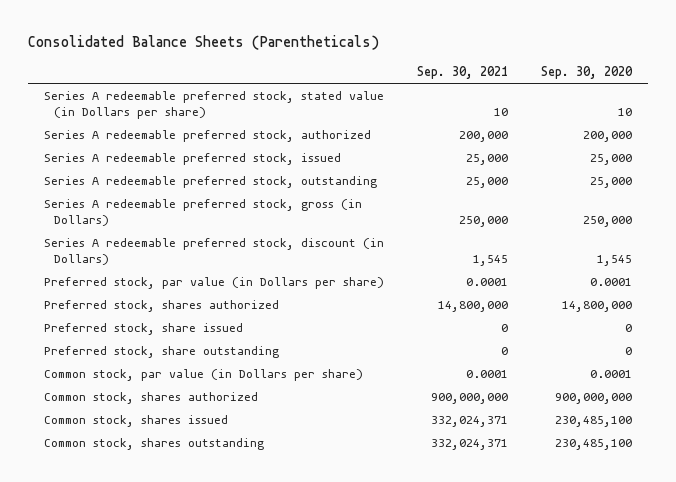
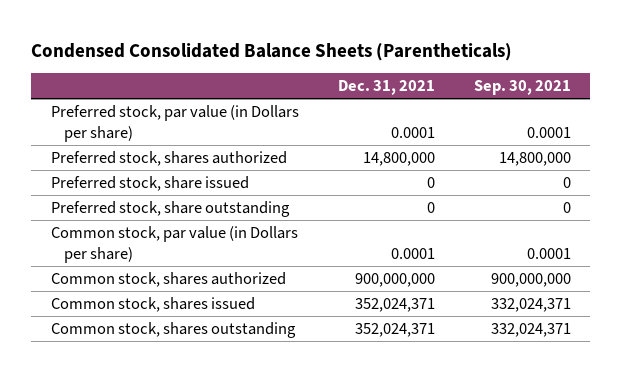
[27,35,379,51] Consolidated Balance Sheets (Parentheticals) -> [31,42,513,61] Condensed Consolidated Balance Sheets (Parentheticals)
[540,65,633,79] Sep. 30, 2020 -> none
none -> [337,80,435,96] Dec. 31, 2021
[43,90,384,120] Series A redeemable preferred stock, stated value (in Dollars per share) -> none
[43,129,371,142] Series A redeemable preferred stock, authorized -> none
[43,152,341,165] Series A redeemable preferred stock, issued -> none
[43,175,377,188] Series A redeemable preferred stock, outstanding -> none
[43,198,362,227] Series A redeemable preferred stock, gross (in Dollars) -> none
[43,237,384,266] Series A redeemable preferred stock, discount (in Dollars) -> none

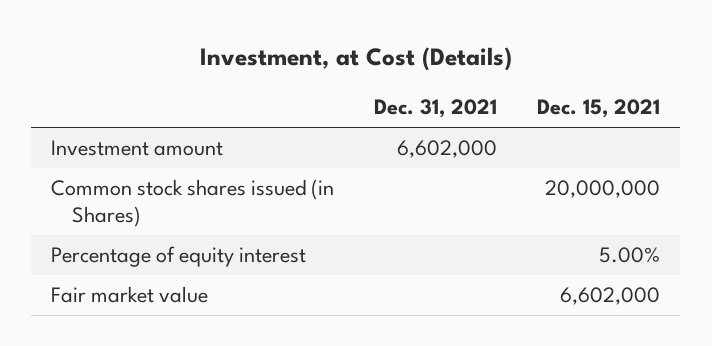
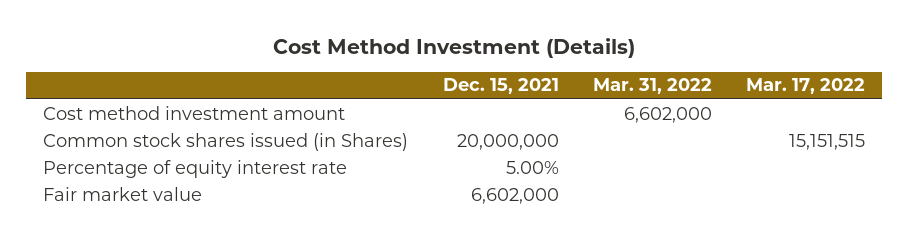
[199,47,512,72] Investment, at Cost (Details) -> [273,38,636,59] Cost Method Investment (Details)
[374,99,498,119] Dec. 31, 2021 -> none
none -> [592,78,712,95] Mar. 31, 2022
none -> [745,78,865,95] Mar. 17, 2022
[51,140,224,157] Investment amount -> [43,105,346,120] Cost method investment amount
[51,246,307,268] Percentage of equity interest -> [43,159,348,178] Percentage of equity interest rate

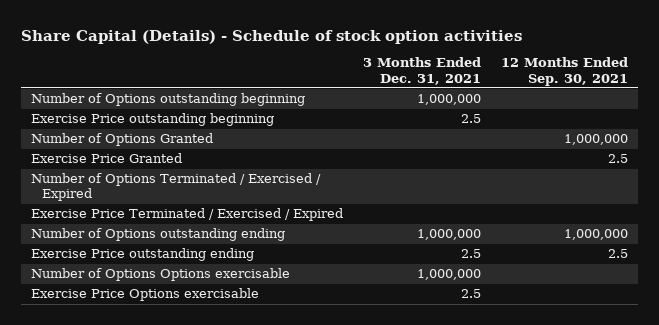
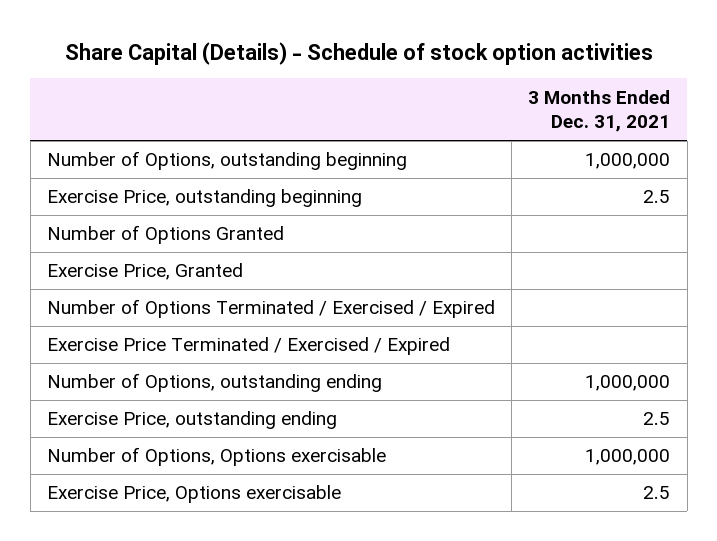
[501,57,629,86] 12 Months Ended Sep. 30, 2021 -> none
[31,93,306,107] Number of Options outstanding beginning -> [47,151,408,171] Number of Options, outstanding beginning
[31,113,275,127] Exercise Price outstanding beginning -> [47,189,363,208] Exercise Price, outstanding beginning
[31,153,183,164] Exercise Price Granted -> [47,263,244,281] Exercise Price, Granted
[31,228,286,242] Number of Options outstanding ending -> [47,373,383,393] Number of Options, outstanding ending
[31,248,255,262] Exercise Price outstanding ending -> [47,411,338,430] Exercise Price, outstanding ending
[31,268,291,282] Number of Options Options exercisable -> [47,447,387,467] Number of Options, Options exercisable
[31,288,260,302] Exercise Price Options exercisable -> [47,485,342,504] Exercise Price, Options exercisable

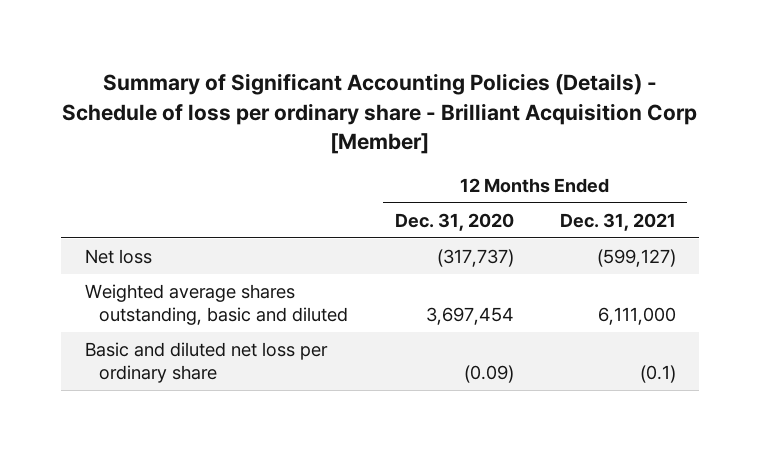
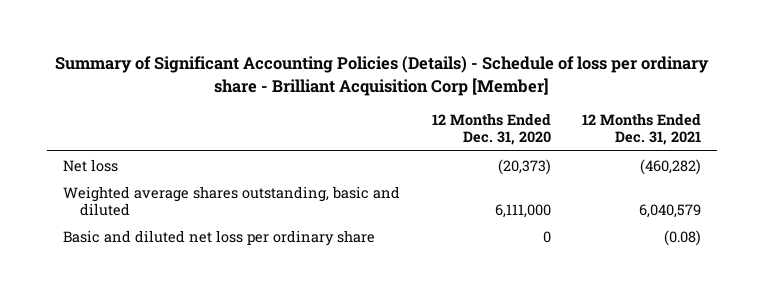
[436,249,514,268] (317,737) -> [497,158,551,175] (20,373)
[596,249,676,268] (599,127) -> [640,158,702,175] (460,282)
[425,307,514,326] 3,697,454 -> [494,203,551,218] 6,111,000
[597,307,676,326] 6,111,000 -> [639,203,702,218] 6,040,579
[463,365,514,384] (0.09) -> [542,230,551,243] 0
[639,365,676,384] (0.1) -> [664,229,702,246] (0.08)

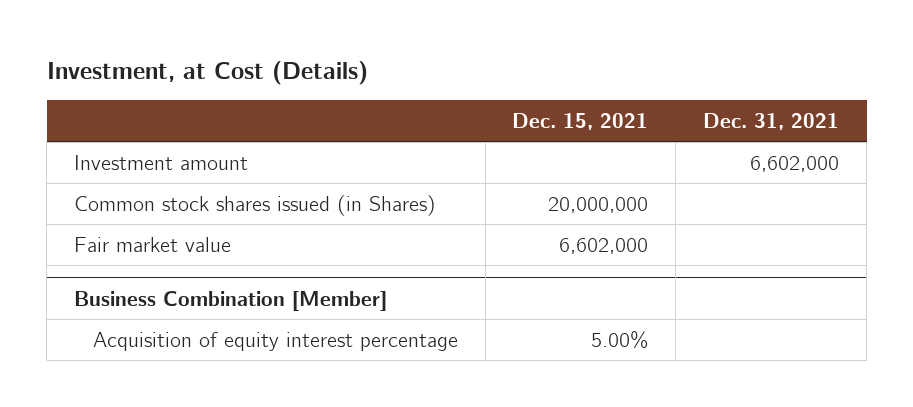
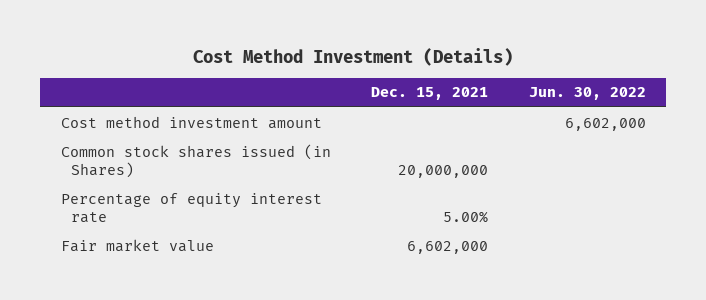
[46,61,368,86] Investment, at Cost (Details) -> [193,48,514,67] Cost Method Investment (Details)
[703,113,840,131] Dec. 31, 2021 -> none
none -> [528,87,646,101] Jun. 30, 2022
[73,154,248,170] Investment amount -> [60,115,322,129] Cost method investment amount
none -> [60,192,322,223] Percentage of equity interest rate
[73,290,387,311] Business Combination [Member] -> none
[92,331,458,351] Acquisition of equity interest percentage -> none

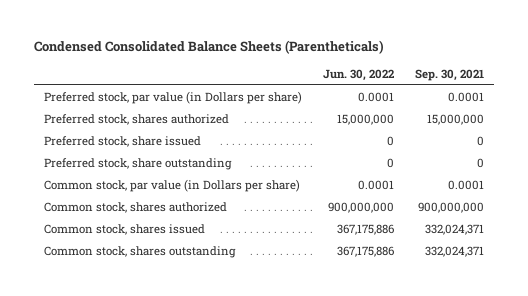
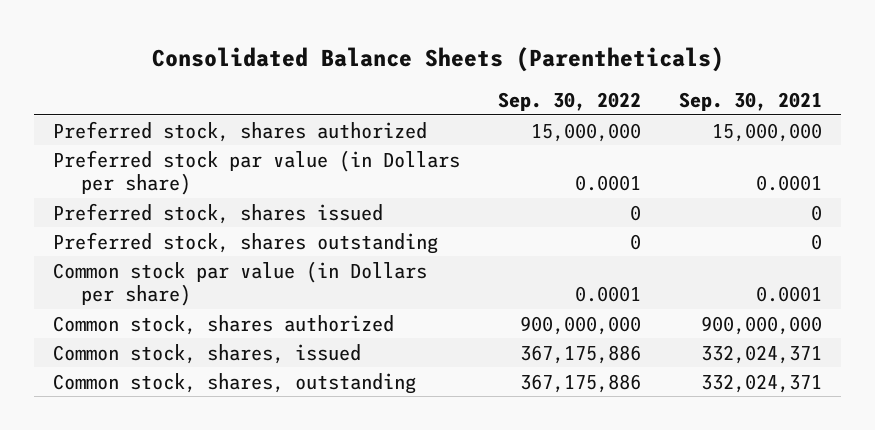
[33,40,384,55] Condensed Consolidated Balance Sheets (Parentheticals) -> [151,46,724,72] Consolidated Balance Sheets (Parentheticals)
[323,69,395,82] Jun. 30, 2022 -> none
none -> [498,92,642,112] Sep. 30, 2022
[44,91,303,105] Preferred stock, par value (in Dollars per share) -> none
none -> [53,149,461,196] Preferred stock par value (in Dollars per share)
[44,136,202,148] Preferred stock, share issued -> [53,202,384,224] Preferred stock, shares issued
[44,158,233,171] Preferred stock, share outstanding -> [53,231,439,254] Preferred stock, shares outstanding
[44,179,301,193] Common stock, par value (in Dollars per share) -> [53,260,428,307] Common stock par value (in Dollars per share)
[44,224,206,236] Common stock, shares issued -> [53,343,362,364] Common stock, shares, issued
[44,246,237,259] Common stock, shares outstanding -> [53,372,417,394] Common stock, shares, outstanding

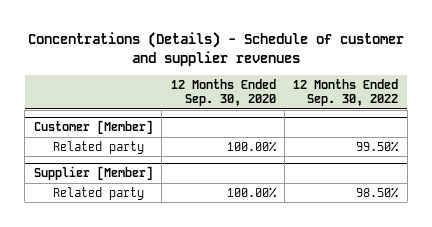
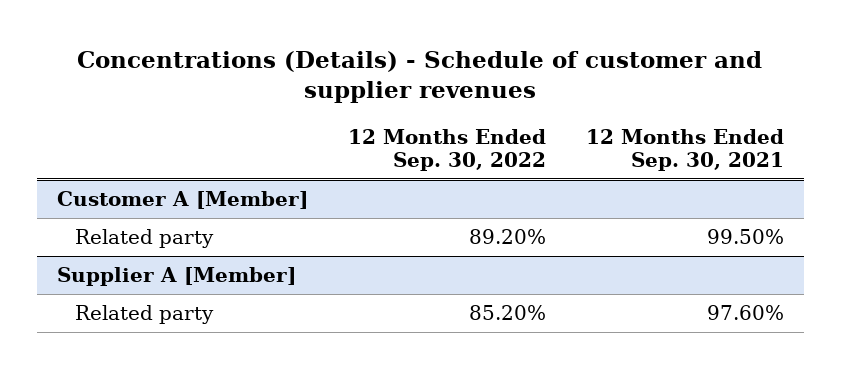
[170,79,276,107] 12 Months Ended Sep. 30, 2020 -> none
none -> [585,128,784,171] 12 Months Ended Sep. 30, 2021
[33,120,153,135] Customer [Member] -> [57,191,309,210] Customer A [Member]
[356,141,400,153] 99.50% -> [468,229,546,245] 89.20%
[33,166,153,181] Supplier [Member] -> [57,267,297,287] Supplier A [Member]
[356,187,400,199] 98.50% -> [468,305,546,321] 85.20%

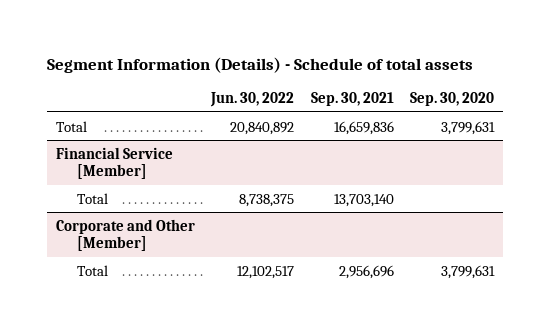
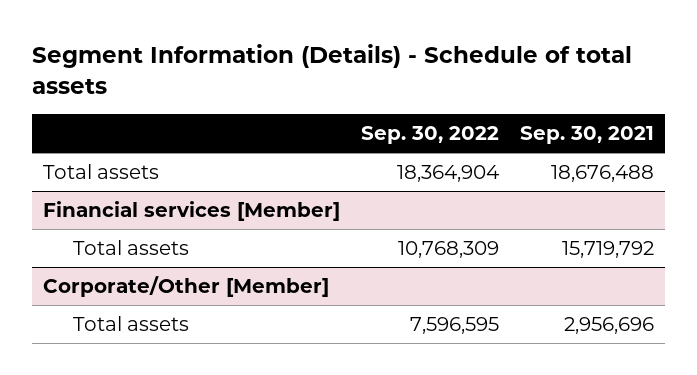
[210,92,295,108] Jun. 30, 2022 -> none
[410,92,495,107] Sep. 30, 2020 -> none
none -> [361,125,500,144] Sep. 30, 2022
[55,120,87,132] Total -> [42,164,159,180] Total assets
[333,120,394,135] 16,659,836 -> [551,165,655,183] 18,676,488
[55,146,173,180] Financial Service [Member] -> [42,201,340,222] Financial services [Member]
[77,192,109,204] Total -> [72,240,189,256] Total assets
[333,193,394,207] 13,703,140 -> [562,241,655,259] 15,719,792
[55,218,195,252] Corporate and Other [Member] -> [42,276,329,298] Corporate/Other [Member]
[77,264,109,276] Total -> [72,316,189,332] Total assets

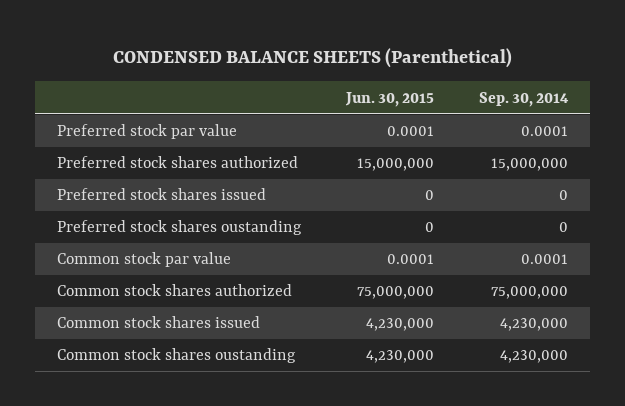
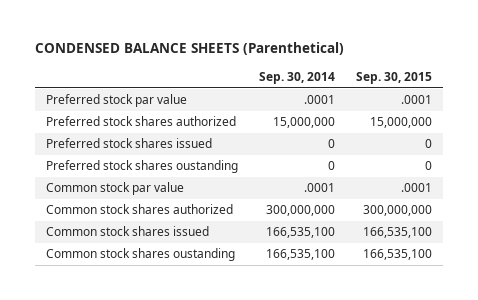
[345,91,435,107] Jun. 30, 2015 -> none
none -> [356,71,433,84] Sep. 30, 2015
[520,126,568,137] 0.0001 -> [304,95,336,105] .0001
[520,254,568,265] 0.0001 -> [304,183,336,193] .0001
[490,286,568,300] 75,000,000 -> [266,205,336,217] 300,000,000
[499,318,568,332] 4,230,000 -> [266,227,336,239] 166,535,100
[499,350,568,364] 4,230,000 -> [266,249,336,261] 166,535,100

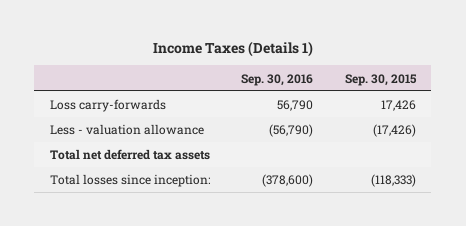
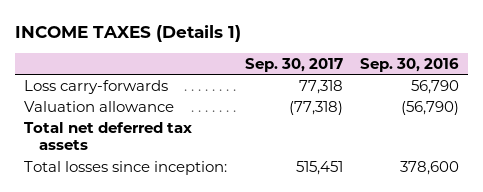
[152,41,313,58] Income Taxes (Details 1) -> [15,25,242,43] INCOME TAXES (Details 1)
[344,73,417,86] Sep. 30, 2015 -> none
none -> [244,57,343,72] Sep. 30, 2017
[50,124,205,136] Less - valuation allowance -> [24,100,175,112] Valuation allowance
[262,174,314,188] (378,600) -> [400,160,460,175] 378,600

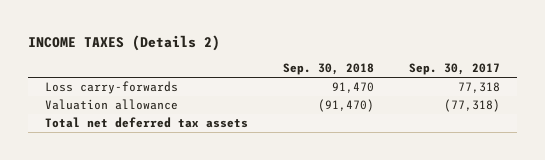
[15,25,242,43] INCOME TAXES (Details 1) -> [28,34,221,51] INCOME TAXES (Details 2)
[360,57,460,72] Sep. 30, 2016 -> none
none -> [283,63,375,76] Sep. 30, 2018
[24,160,228,175] Total losses since inception: -> none

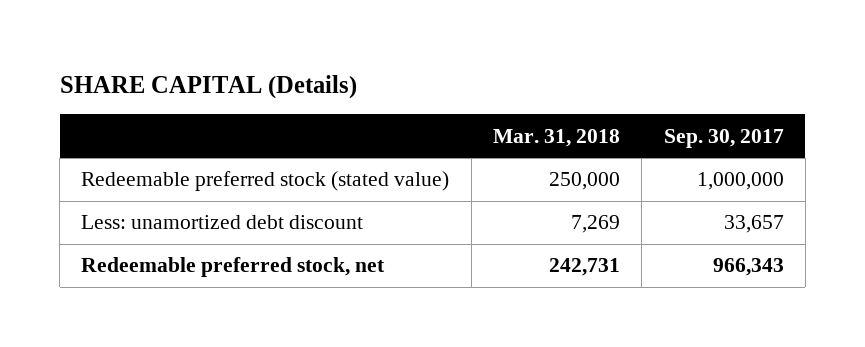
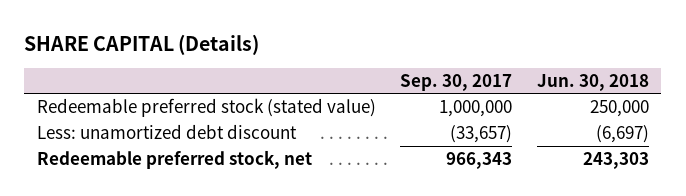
[493,128,621,147] Mar. 31, 2018 -> none
none -> [537,73,650,91] Jun. 30, 2018
[723,215,784,234] 33,657 -> [450,125,513,144] (33,657)

